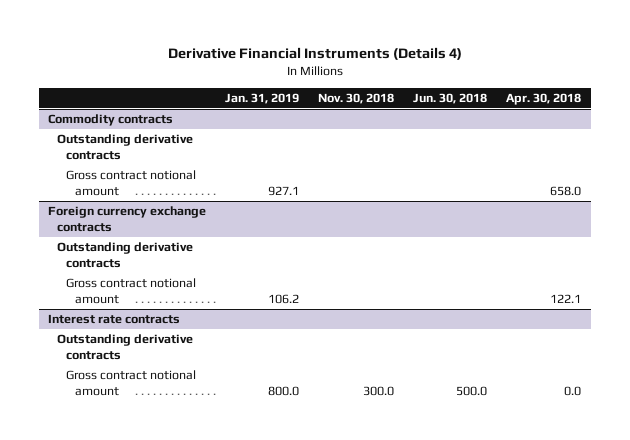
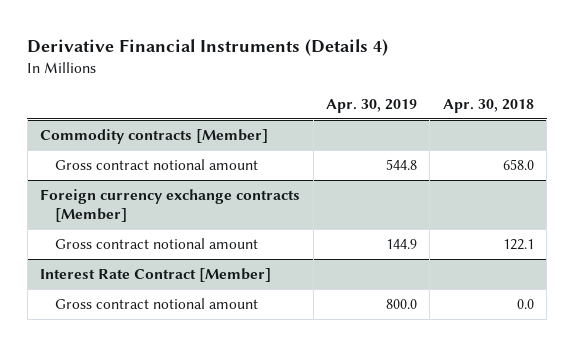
[225,92,300,104] Jan. 31, 2019 -> none
[318,92,395,104] Nov. 30, 2018 -> none
[413,92,488,104] Jun. 30, 2018 -> none
none -> [325,98,417,113] Apr. 30, 2019
[57,134,194,161] Outstanding derivative contracts -> none
[48,114,174,127] Commodity contracts -> [40,129,269,145] Commodity contracts [Member]
[57,242,194,269] Outstanding derivative contracts -> none
[48,206,207,233] Foreign currency exchange contracts -> [40,189,301,222] Foreign currency exchange contracts [Member]
[57,334,194,361] Outstanding derivative contracts -> none
[48,314,181,325] Interest rate contracts -> [40,268,272,283] Interest Rate Contract [Member]

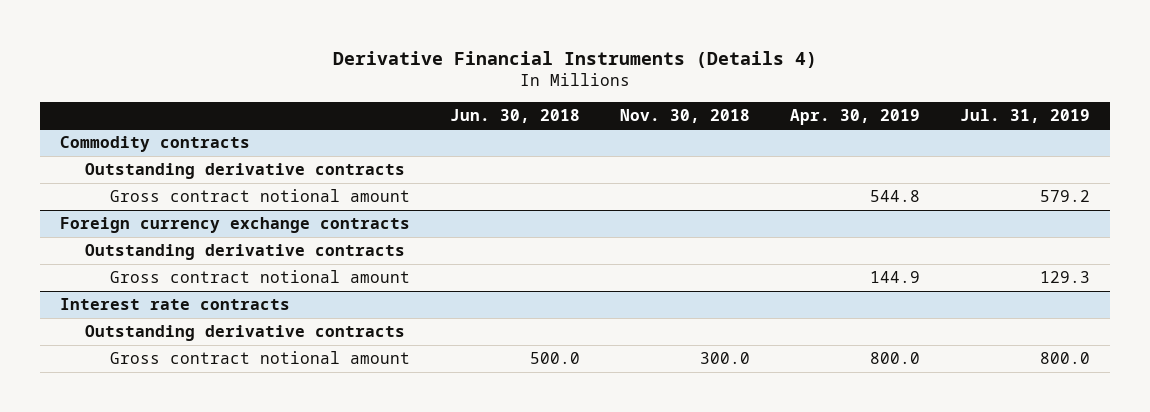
[442,98,534,113] Apr. 30, 2018 -> none
none -> [450,108,581,123] Jun. 30, 2018
none -> [620,108,751,123] Nov. 30, 2018
none -> [960,108,1091,123] Jul. 31, 2019
[40,129,269,145] Commodity contracts [Member] -> [60,136,251,153] Commodity contracts
none -> [84,163,405,180] Outstanding derivative contracts
[40,189,301,222] Foreign currency exchange contracts [Member] -> [60,217,411,234] Foreign currency exchange contracts
none -> [84,244,405,261] Outstanding derivative contracts
[40,268,272,283] Interest Rate Contract [Member] -> [60,298,291,311] Interest rate contracts
none -> [84,325,405,342] Outstanding derivative contracts

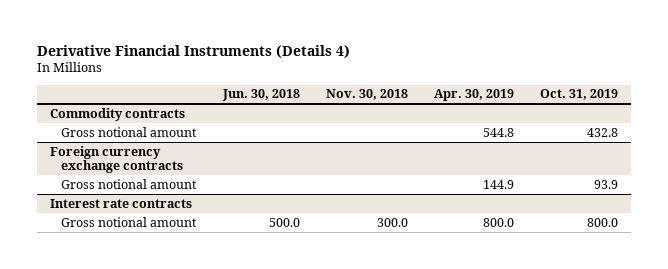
[960,108,1091,123] Jul. 31, 2019 -> none
none -> [540,89,619,101] Oct. 31, 2019
[84,163,405,180] Outstanding derivative contracts -> none
[109,189,410,203] Gross contract notional amount -> [61,126,198,137] Gross notional amount
[84,244,405,261] Outstanding derivative contracts -> none
[109,270,410,284] Gross contract notional amount -> [61,178,198,189] Gross notional amount
[84,325,405,342] Outstanding derivative contracts -> none
[109,351,410,365] Gross contract notional amount -> [61,216,198,227] Gross notional amount

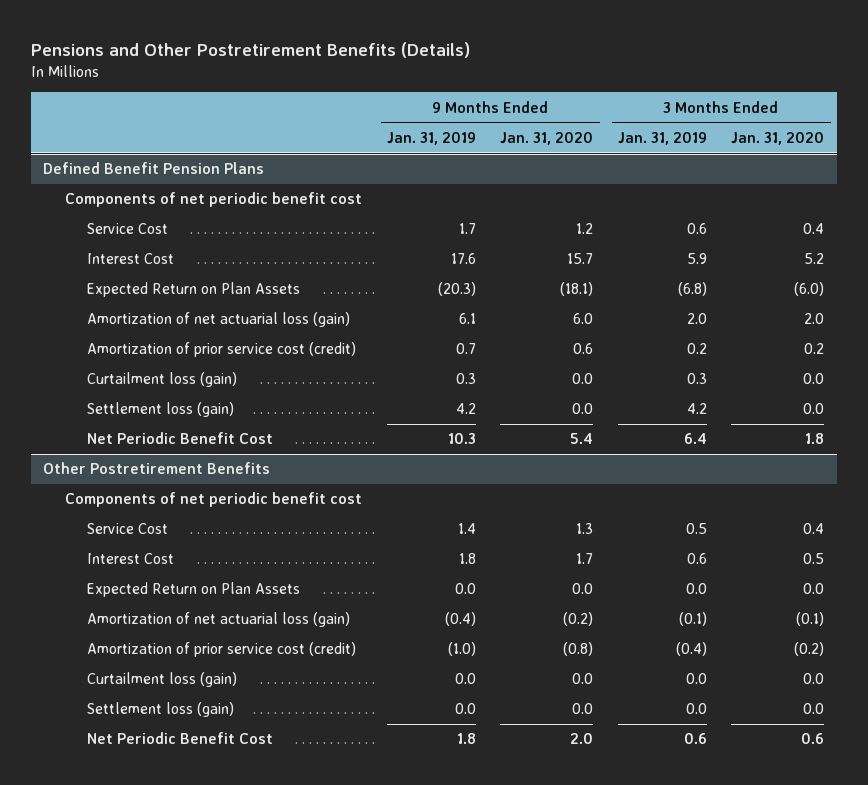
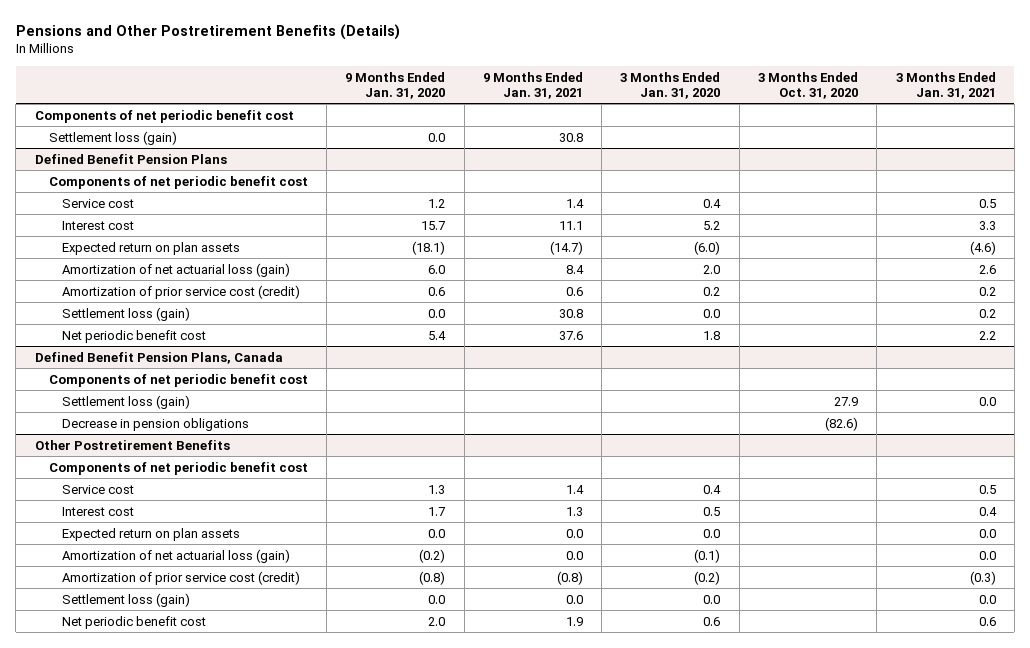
[386,131,476,145] Jan. 31, 2019 -> none
[617,131,707,145] Jan. 31, 2019 -> none
none -> [482,71,583,99] 9 Months Ended Jan. 31, 2021
none -> [758,71,859,99] 3 Months Ended Oct. 31, 2020
none -> [895,71,996,99] 3 Months Ended Jan. 31, 2021
none -> [34,109,294,123] Components of net periodic benefit cost
none -> [48,130,177,145] Settlement loss (gain)
[87,223,169,235] Service Cost -> [62,198,135,208] Service cost
[87,253,175,265] Interest Cost -> [62,220,135,230] Interest cost
[87,282,301,298] Expected Return on Plan Assets -> [62,241,241,255] Expected return on plan assets
[87,372,238,388] Curtailment loss (gain) -> none
[87,432,274,445] Net Periodic Benefit Cost -> [62,329,207,343] Net periodic benefit cost
none -> [34,351,283,364] Defined Benefit Pension Plans, Canada
none -> [48,373,308,387] Components of net periodic benefit cost
none -> [62,394,191,409] Settlement loss (gain)
none -> [62,417,250,431] Decrease in pension obligations
[87,523,169,535] Service Cost -> [62,484,135,494] Service cost
[87,553,175,565] Interest Cost -> [62,506,135,516] Interest cost
[87,582,301,598] Expected Return on Plan Assets -> [62,527,241,541] Expected return on plan assets
[87,672,238,688] Curtailment loss (gain) -> none
[87,732,274,745] Net Periodic Benefit Cost -> [62,615,207,629] Net periodic benefit cost

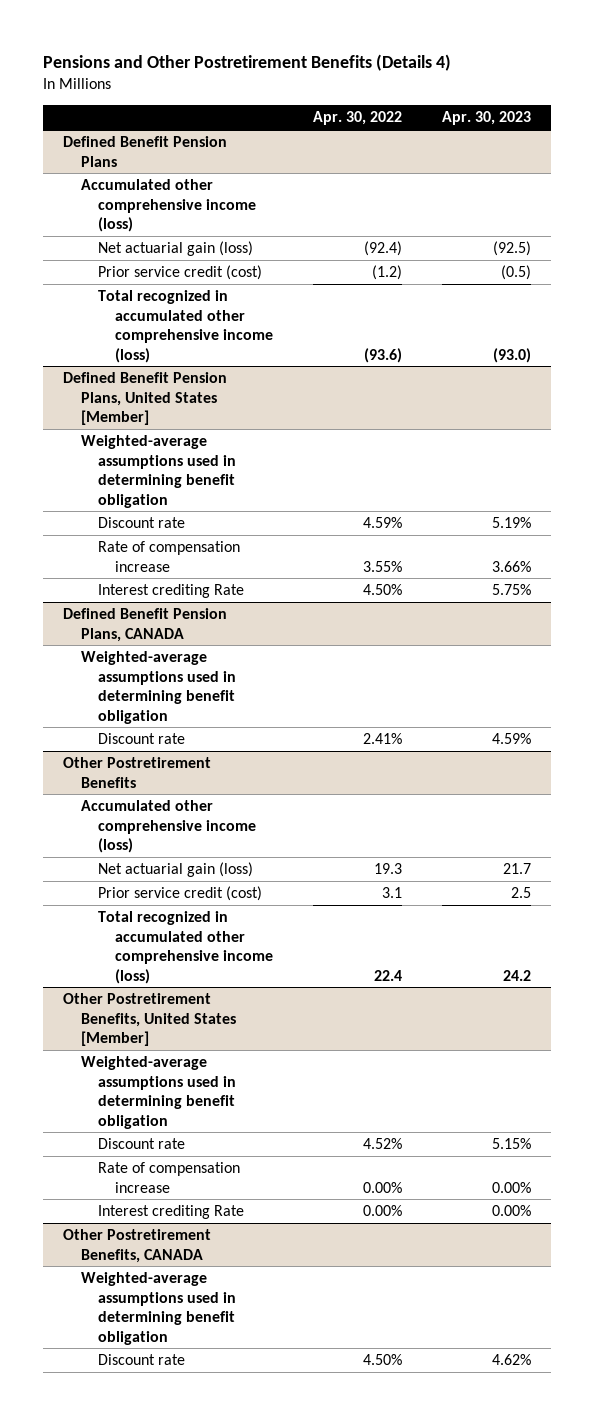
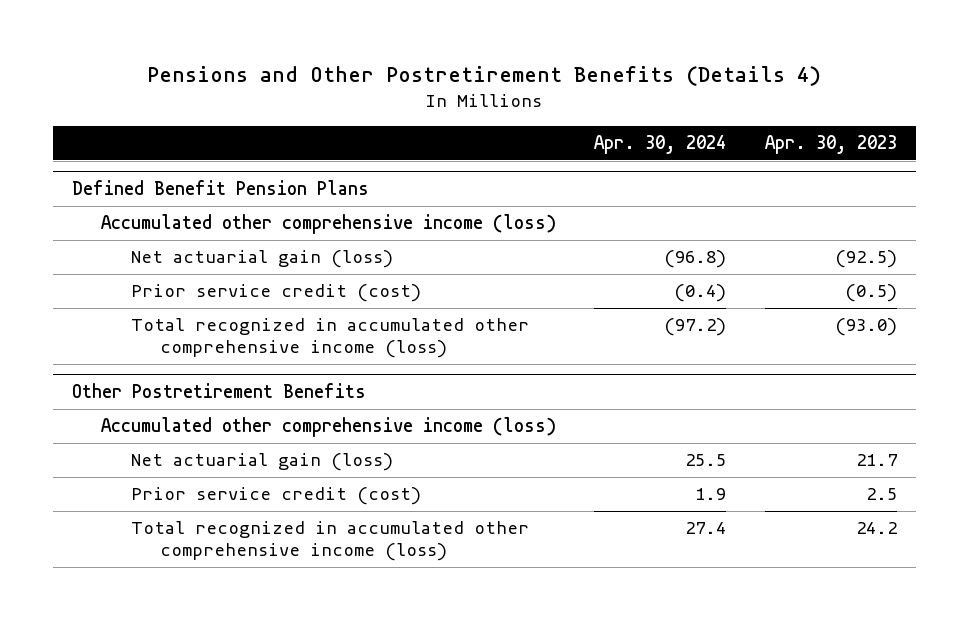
[312,111,402,126] Apr. 30, 2022 -> none
none -> [594,134,727,154] Apr. 30, 2024
[63,372,228,426] Defined Benefit Pension Plans, United States [Member] -> none
[80,435,236,508] Weighted-average assumptions used in determining benefit obligation -> none
[97,517,185,529] Discount rate -> none
[97,541,240,572] Rate of compensation increase -> none
[97,584,244,599] Interest crediting Rate -> none
[63,608,228,642] Defined Benefit Pension Plans, CANADA -> none
[80,651,236,724] Weighted-average assumptions used in determining benefit obligation -> none
[97,733,185,745] Discount rate -> none
[63,993,236,1047] Other Postretirement Benefits, United States [Member] -> none
[80,1056,236,1129] Weighted-average assumptions used in determining benefit obligation -> none
[97,1138,185,1150] Discount rate -> none
[97,1162,240,1193] Rate of compensation increase -> none
[97,1205,244,1220] Interest crediting Rate -> none
[63,1229,212,1263] Other Postretirement Benefits, CANADA -> none
[80,1272,236,1345] Weighted-average assumptions used in determining benefit obligation -> none
[97,1354,185,1366] Discount rate -> none

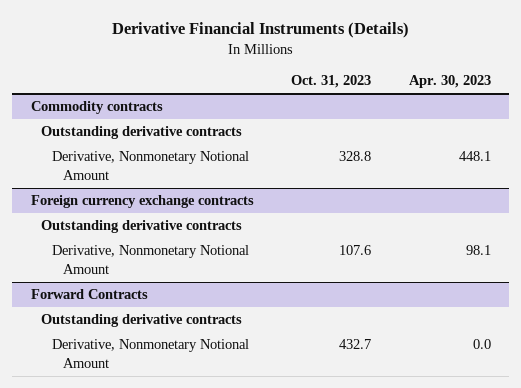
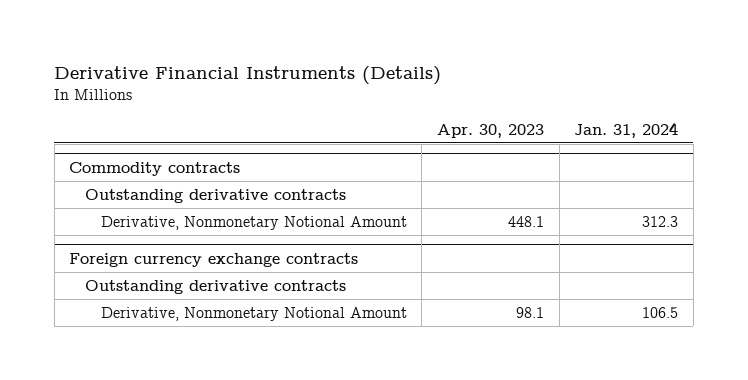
[291,75,372,89] Oct. 31, 2023 -> none
none -> [574,121,679,138] Jan. 31, 2024
[30,289,148,300] Forward Contracts -> none
[41,314,243,328] Outstanding derivative contracts -> none
[52,339,250,369] Derivative, Nonmonetary Notional Amount -> none

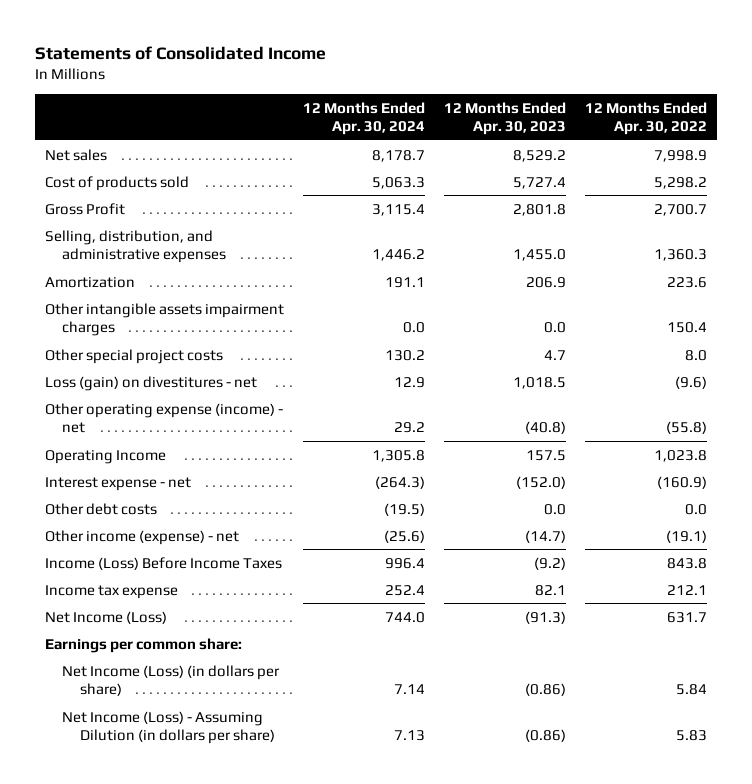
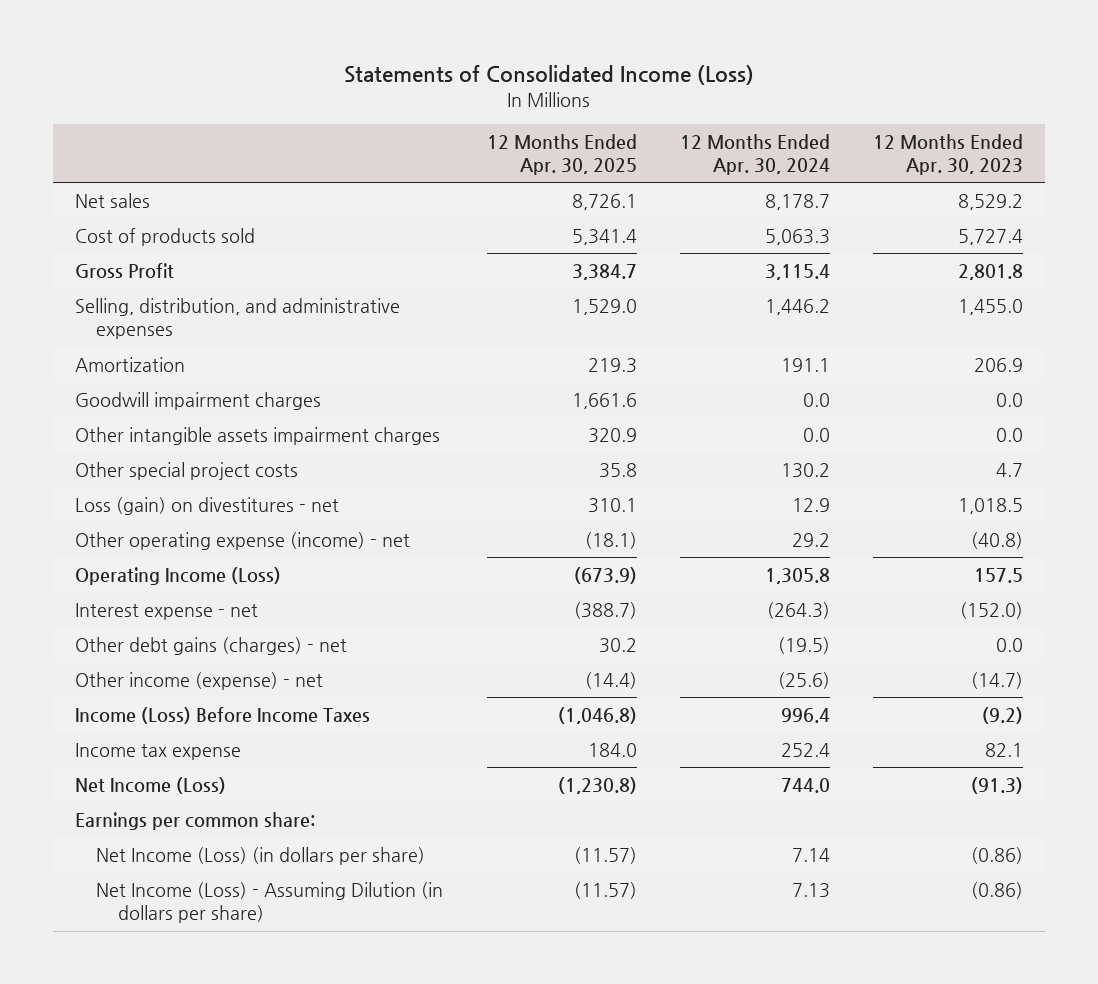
[35,45,327,60] Statements of Consolidated Income -> [343,65,754,86] Statements of Consolidated Income (Loss)
[585,101,708,136] 12 Months Ended Apr. 30, 2022 -> none
none -> [486,133,637,176] 12 Months Ended Apr. 30, 2025
none -> [74,391,321,410] Goodwill impairment charges
[44,449,166,464] Operating Income -> [74,566,281,585] Operating Income (Loss)
[44,502,157,515] Other debt costs -> [74,636,347,655] Other debt gains (charges) - net

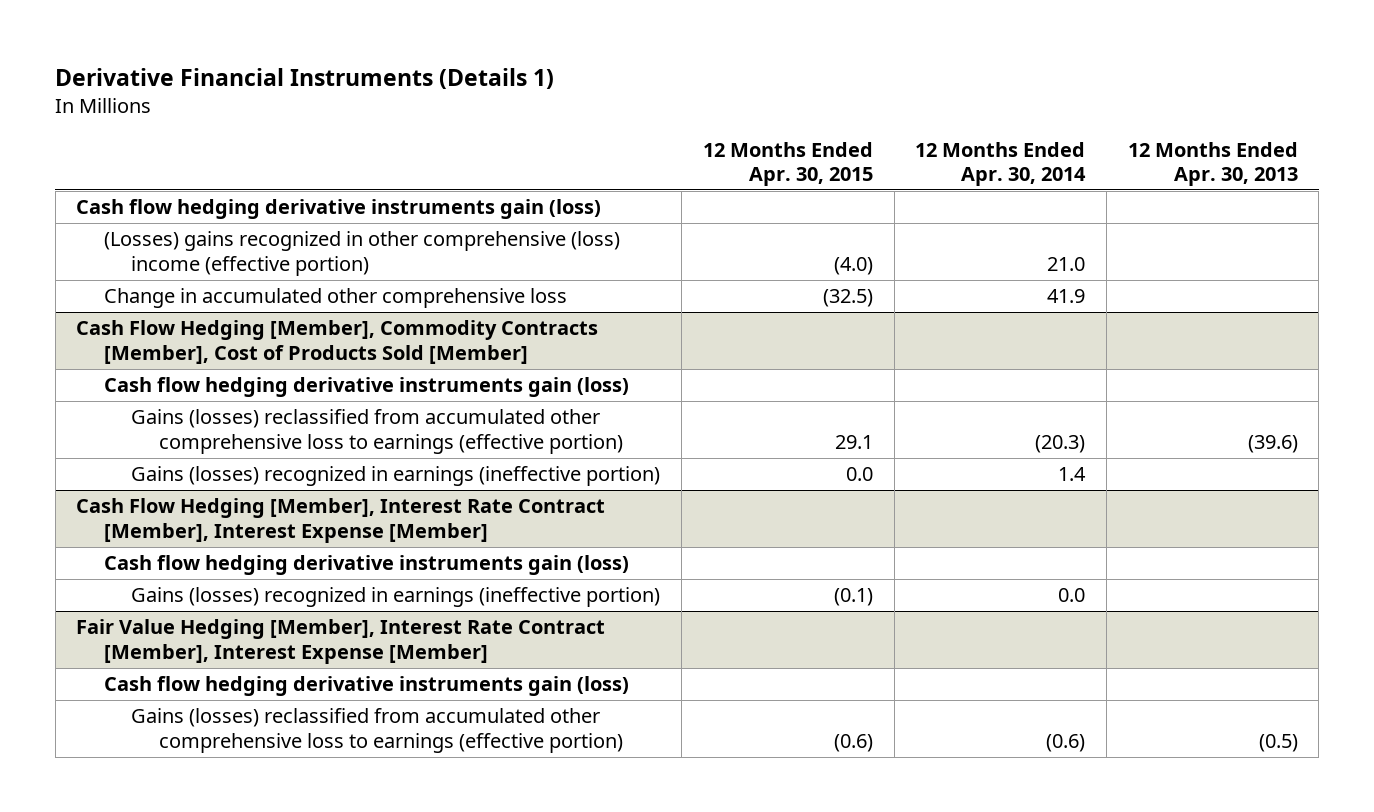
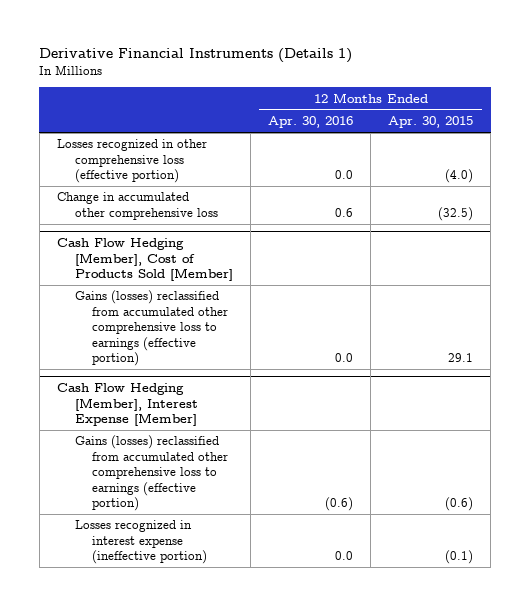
[915,141,1087,186] 12 Months Ended Apr. 30, 2014 -> none
[1127,141,1298,186] 12 Months Ended Apr. 30, 2013 -> none
none -> [267,116,353,129] Apr. 30, 2016
[76,199,602,220] Cash flow hedging derivative instruments gain (loss) -> none
[103,231,620,276] (Losses) gains recognized in other comprehensive (loss) income (effective portion) -> [56,139,207,184] Losses recognized in other comprehensive loss (effective portion)
[103,377,629,398] Cash flow hedging derivative instruments gain (loss) -> none
[76,320,599,364] Cash Flow Hedging [Member], Commodity Contracts [Member], Cost of Products Sold [Member] -> [56,238,233,282] Cash Flow Hedging [Member], Cost of Products Sold [Member]
[131,466,661,487] Gains (losses) recognized in earnings (ineffective portion) -> none
[103,555,629,576] Cash flow hedging derivative instruments gain (loss) -> none
[131,587,661,608] Gains (losses) recognized in earnings (ineffective portion) -> none
[76,619,606,664] Fair Value Hedging [Member], Interest Rate Contract [Member], Interest Expense [Member] -> none
[103,676,629,697] Cash flow hedging derivative instruments gain (loss) -> none
[76,498,606,543] Cash Flow Hedging [Member], Interest Rate Contract [Member], Interest Expense [Member] -> [56,383,198,427] Cash Flow Hedging [Member], Interest Expense [Member]
none -> [74,520,208,565] Losses recognized in interest expense (ineffective portion)

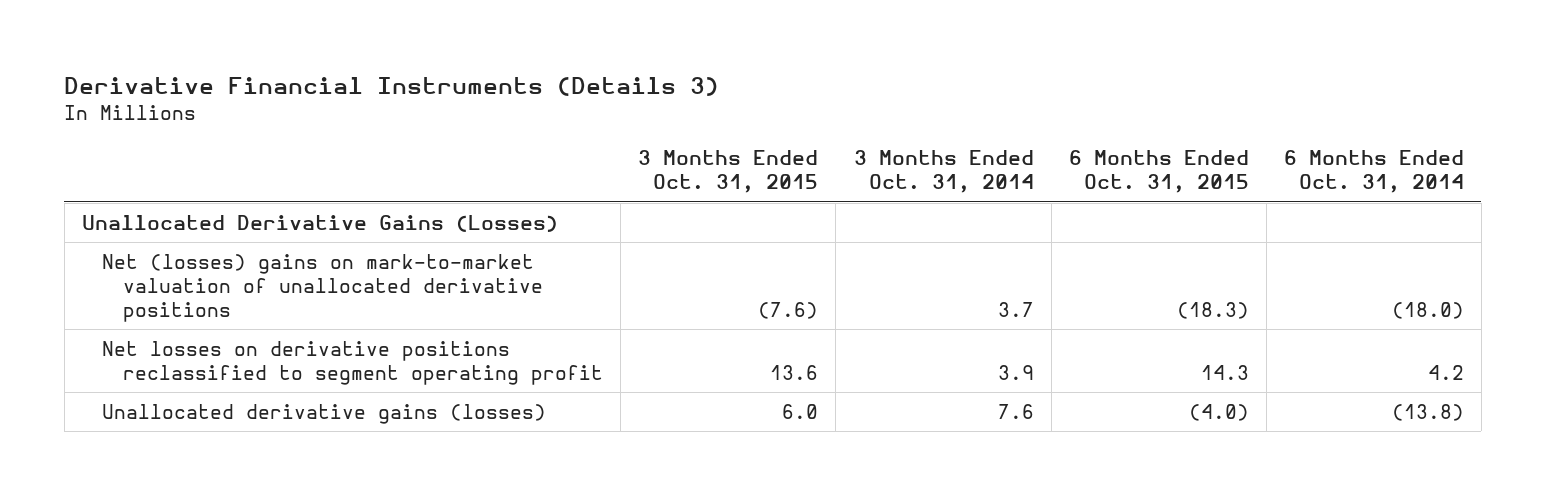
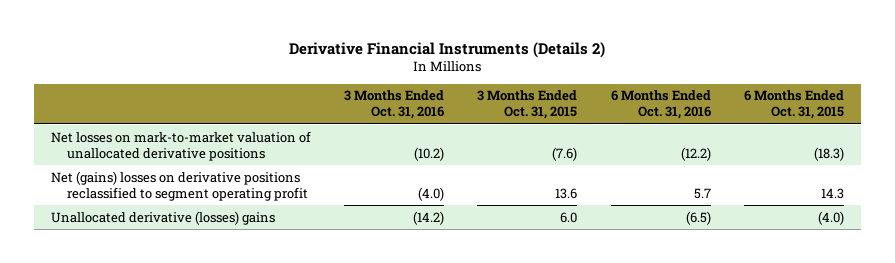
[64,76,720,96] Derivative Financial Instruments (Details 3) -> [289,41,606,58] Derivative Financial Instruments (Details 2)
[853,150,1034,194] 3 Months Ended Oct. 31, 2014 -> none
[1283,150,1464,194] 6 Months Ended Oct. 31, 2014 -> none
none -> [343,90,444,120] 3 Months Ended Oct. 31, 2016
none -> [610,90,711,120] 6 Months Ended Oct. 31, 2016
[81,214,558,232] Unallocated Derivative Gains (Losses) -> none
[102,253,544,322] Net (losses) gains on mark-to-market valuation of unallocated derivative positions -> [50,130,311,161] Net losses on mark-to-market valuation of unallocated derivative positions
[102,340,604,385] Net losses on derivative positions reclassified to segment operating profit -> [50,170,308,201] Net (gains) losses on derivative positions reclassified to segment operating profit
[102,403,547,424] Unallocated derivative gains (losses) -> [50,210,275,225] Unallocated derivative (losses) gains

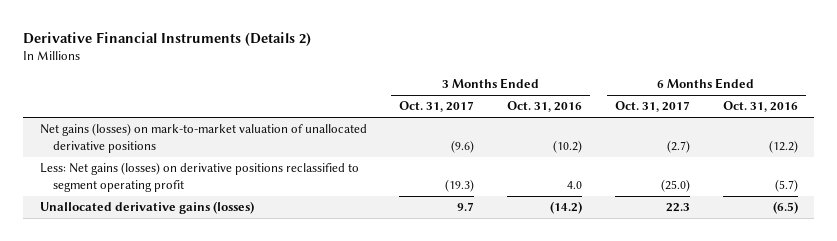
[477,90,578,120] 3 Months Ended Oct. 31, 2015 -> none
[744,90,845,120] 6 Months Ended Oct. 31, 2015 -> none
none -> [399,101,475,113] Oct. 31, 2017
none -> [614,101,690,113] Oct. 31, 2017
[50,130,311,161] Net losses on mark-to-market valuation of unallocated derivative positions -> [39,123,367,153] Net gains (losses) on mark-to-market valuation of unallocated derivative positions
[50,170,308,201] Net (gains) losses on derivative positions reclassified to segment operating profit -> [39,162,359,192] Less: Net gains (losses) on derivative positions reclassified to segment operating profit
[417,186,444,201] (4.0) -> [567,180,583,189] 4.0
[693,187,711,199] 5.7 -> [774,178,798,192] (5.7)
[50,210,275,225] Unallocated derivative (losses) gains -> [39,201,254,215] Unallocated derivative gains (losses)

